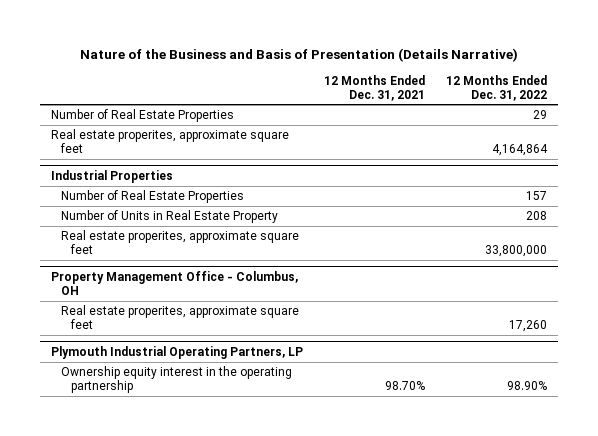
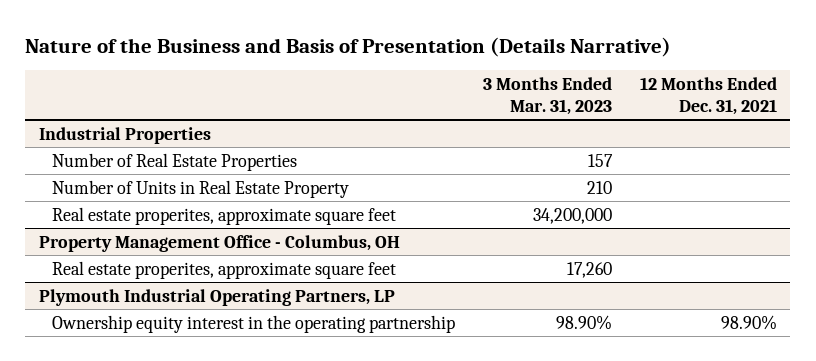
[446,74,548,101] 12 Months Ended Dec. 31, 2022 -> none
none -> [482,77,612,115] 3 Months Ended Mar. 31, 2023
[50,109,234,123] Number of Real Estate Properties -> none
[50,129,289,154] Real estate properites, approximate square feet -> none
[385,381,426,391] 98.70% -> [720,314,777,330] 98.90%

